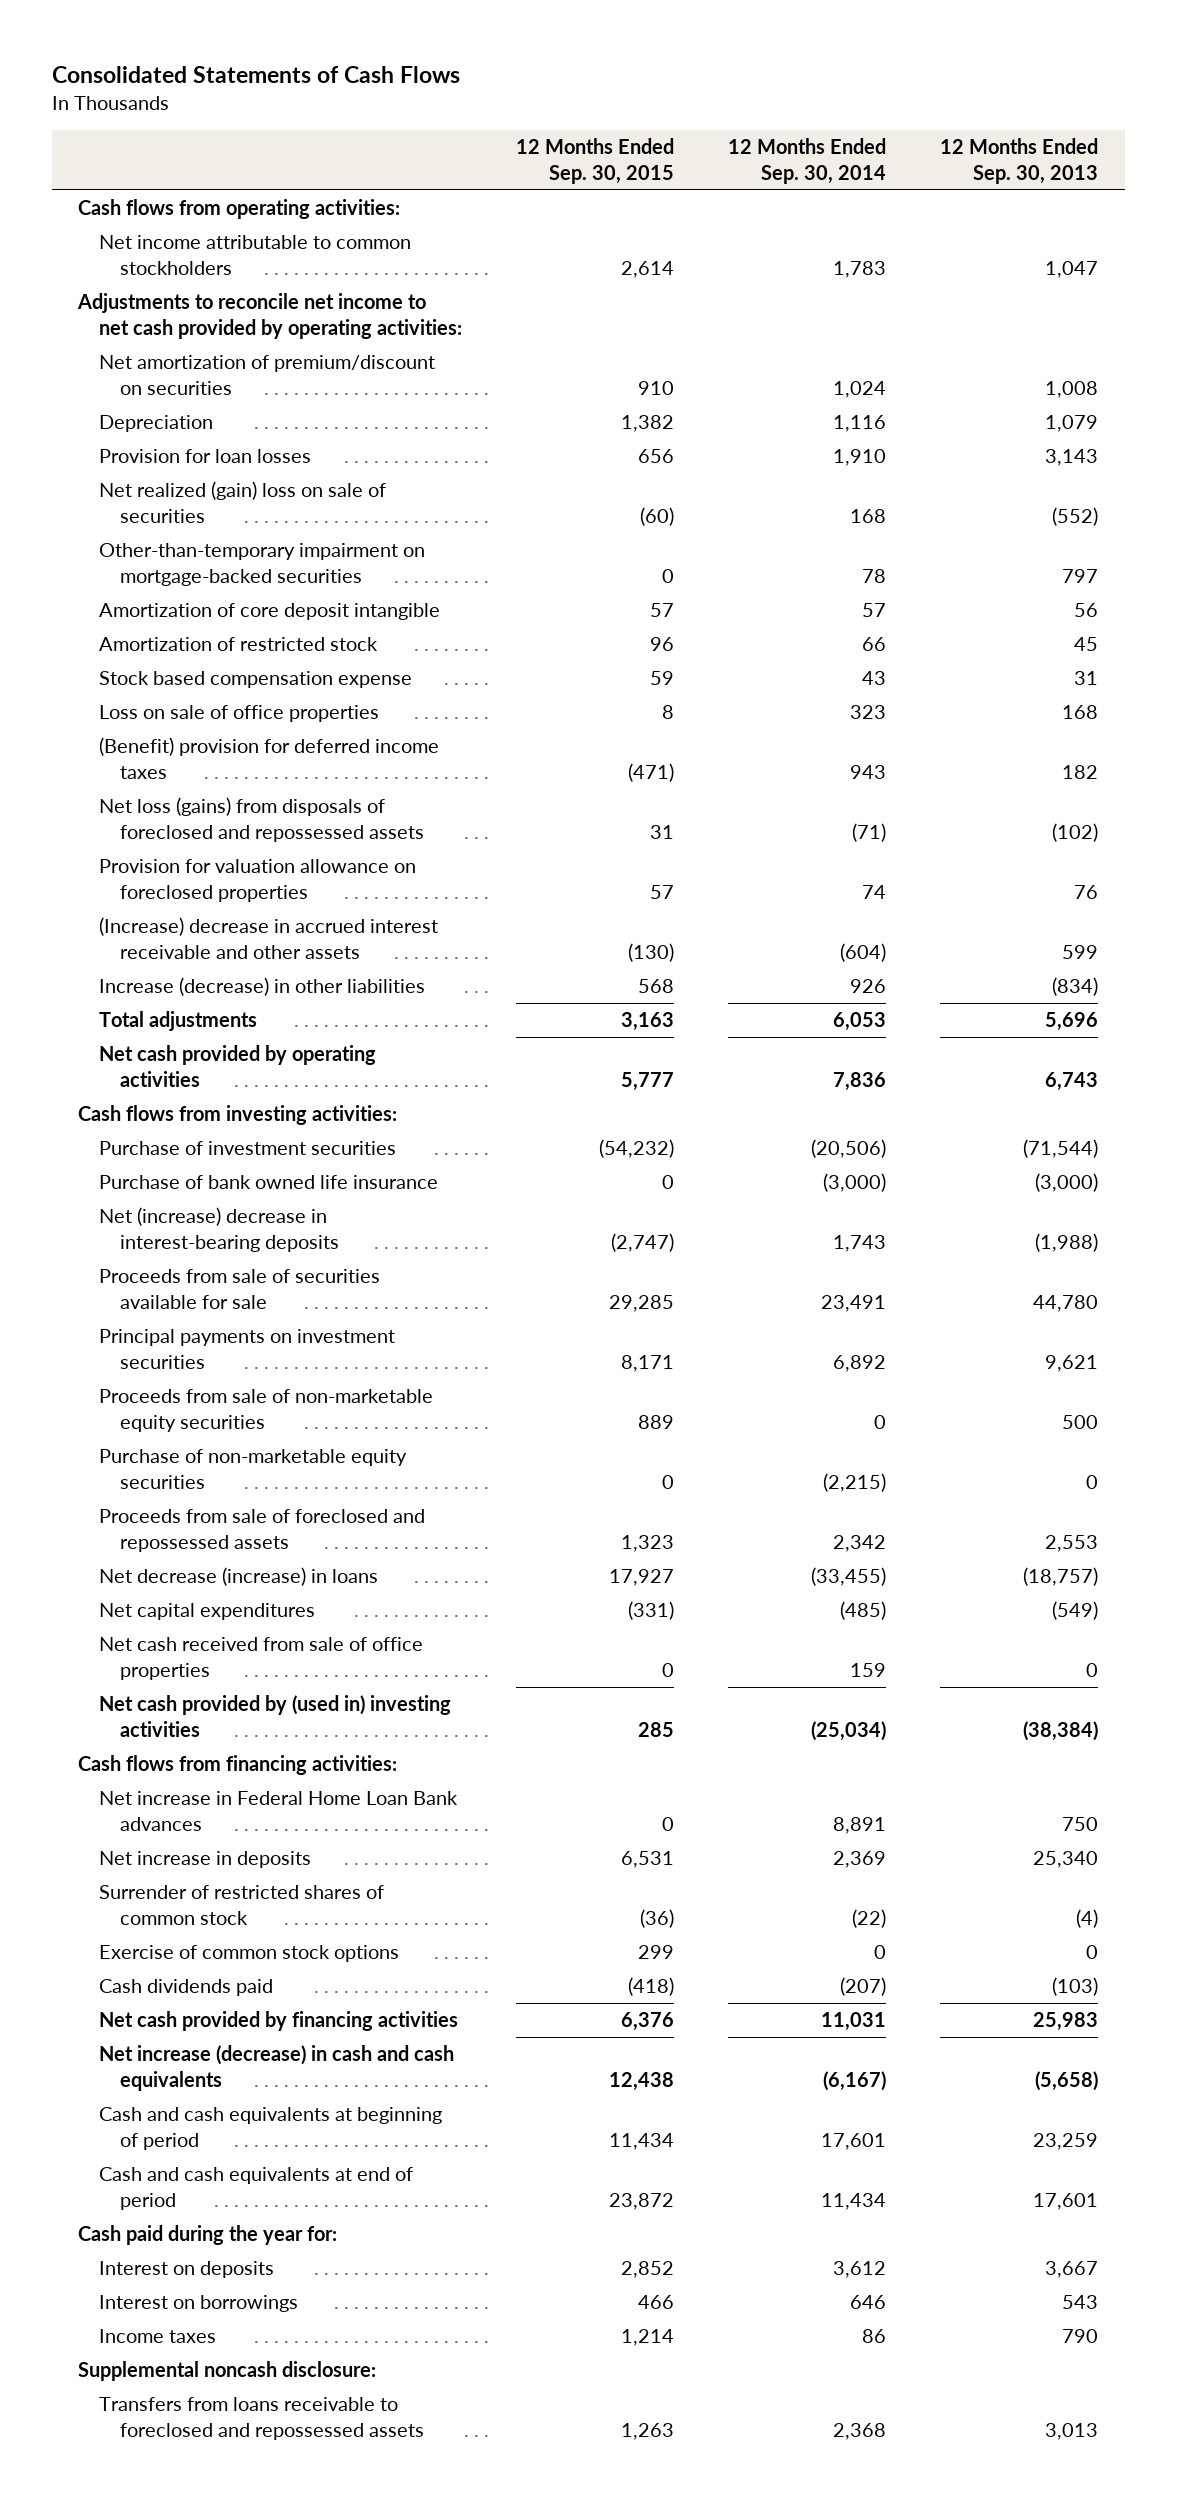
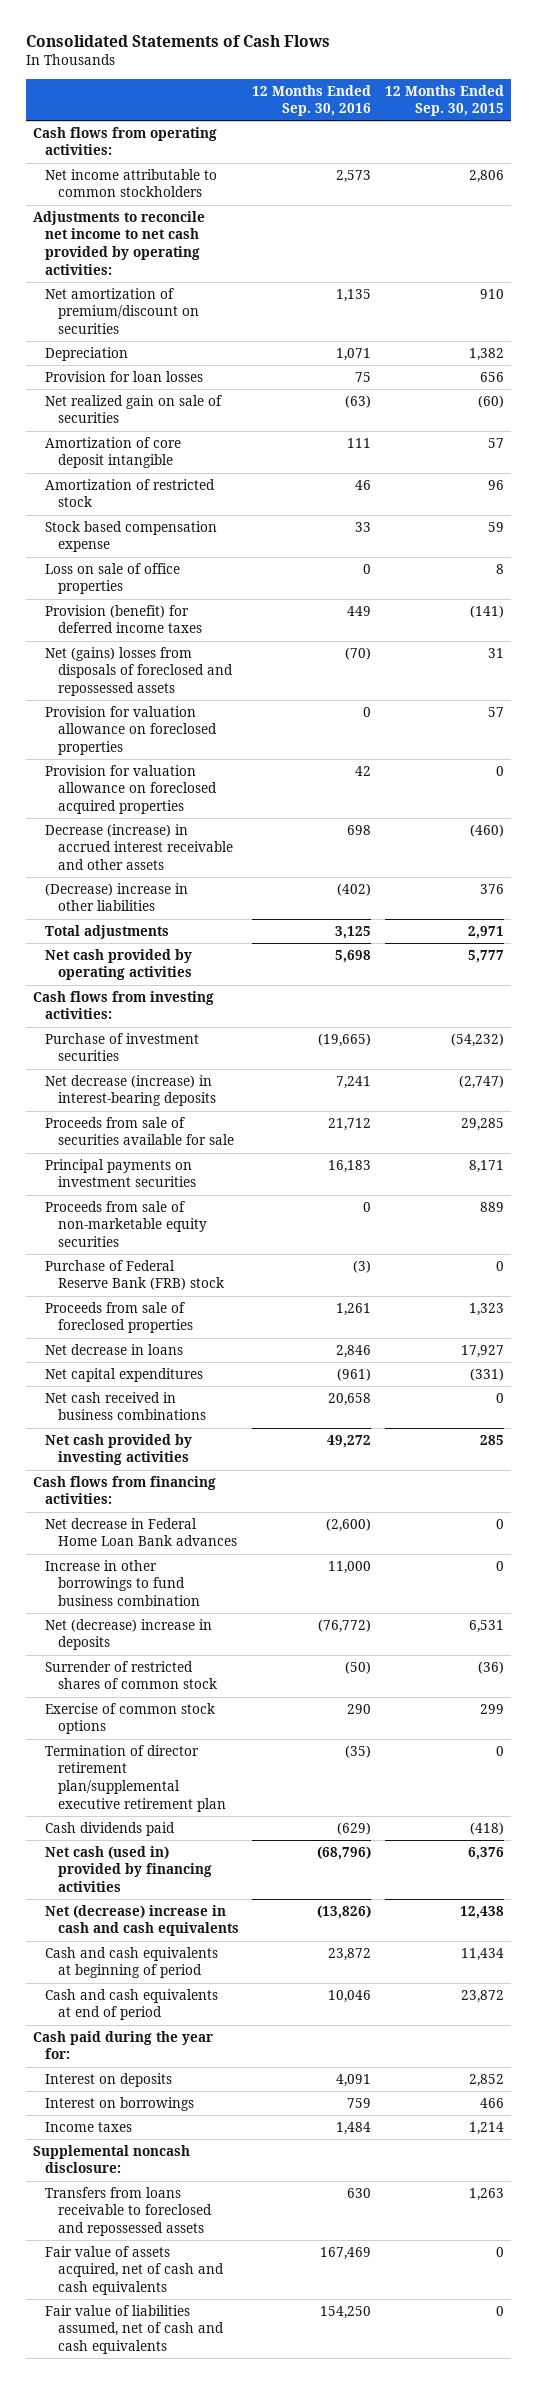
[728,138,887,185] 12 Months Ended Sep. 30, 2014 -> none
[940,138,1099,185] 12 Months Ended Sep. 30, 2013 -> none
none -> [252,84,372,117] 12 Months Ended Sep. 30, 2016
[621,261,675,279] 2,614 -> [469,169,505,183] 2,806
[99,543,426,587] Other-than-temporary impairment on mortgage-backed securities -> none
[99,481,387,524] Net realized (gain) loss on sale of securities -> [45,394,223,424] Net realized gain on sale of securities
[99,737,440,780] (Benefit) provision for deferred income taxes -> [45,604,202,634] Provision (benefit) for deferred income taxes
[628,763,675,783] (471) -> [470,604,505,618] (141)
[99,797,425,843] Net loss (gains) from disposals of foreclosed and repossessed assets -> [45,646,233,697] Net (gains) losses from disposals of foreclosed and repossessed assets
none -> [45,764,217,815] Provision for valuation allowance on foreclosed acquired properties
[99,917,439,960] (Increase) decrease in accrued interest receivable and other assets -> [45,823,233,871] Decrease (increase) in accrued interest receivable and other assets
[628,943,675,963] (130) -> [470,823,505,837] (460)
[99,977,426,997] Increase (decrease) in other liabilities -> [45,882,189,912] (Decrease) increase in other liabilities
[638,979,675,994] 568 -> [480,883,505,894] 376
[621,1012,675,1032] 3,163 -> [468,925,505,939] 2,971
[99,1175,439,1190] Purchase of bank owned life insurance -> none
[99,1207,340,1253] Net (increase) decrease in interest-bearing deposits -> [45,1074,216,1107] Net decrease (increase) in interest-bearing deposits
[99,1449,408,1490] Purchase of non-marketable equity securities -> [45,1259,224,1291] Purchase of Federal Reserve Bank (FRB) stock
[99,1509,426,1553] Proceeds from sale of foreclosed and repossessed assets -> [45,1301,193,1334] Proceeds from sale of foreclosed properties
[99,1567,379,1587] Net decrease (increase) in loans -> [45,1343,184,1355] Net decrease in loans
[99,1637,424,1681] Net cash received from sale of office properties -> none
none -> [45,1391,206,1421] Net cash received in business combinations
[99,1695,452,1738] Net cash provided by (used in) investing activities -> [45,1433,193,1466] Net cash provided by investing activities
[99,1791,459,1832] Net increase in Federal Home Loan Bank advances -> [45,1517,237,1547] Net decrease in Federal Home Loan Bank advances
none -> [45,1559,200,1607] Increase in other borrowings to fund business combination
[99,1851,312,1869] Net increase in deposits -> [45,1618,213,1651] Net (decrease) increase in deposits
none -> [45,1744,226,1812] Termination of director retirement plan/supplemental executive retirement plan
[99,2011,459,2032] Net cash provided by financing activities -> [45,1845,212,1893] Net cash (used in) provided by financing activities
[99,2045,455,2092] Net increase (decrease) in cash and cash equivalents -> [45,1904,239,1937] Net (decrease) increase in cash and cash equivalents
none -> [45,2245,224,2296] Fair value of assets acquired, net of cash and cash equivalents
none -> [45,2304,224,2355] Fair value of liabilities assumed, net of cash and cash equivalents

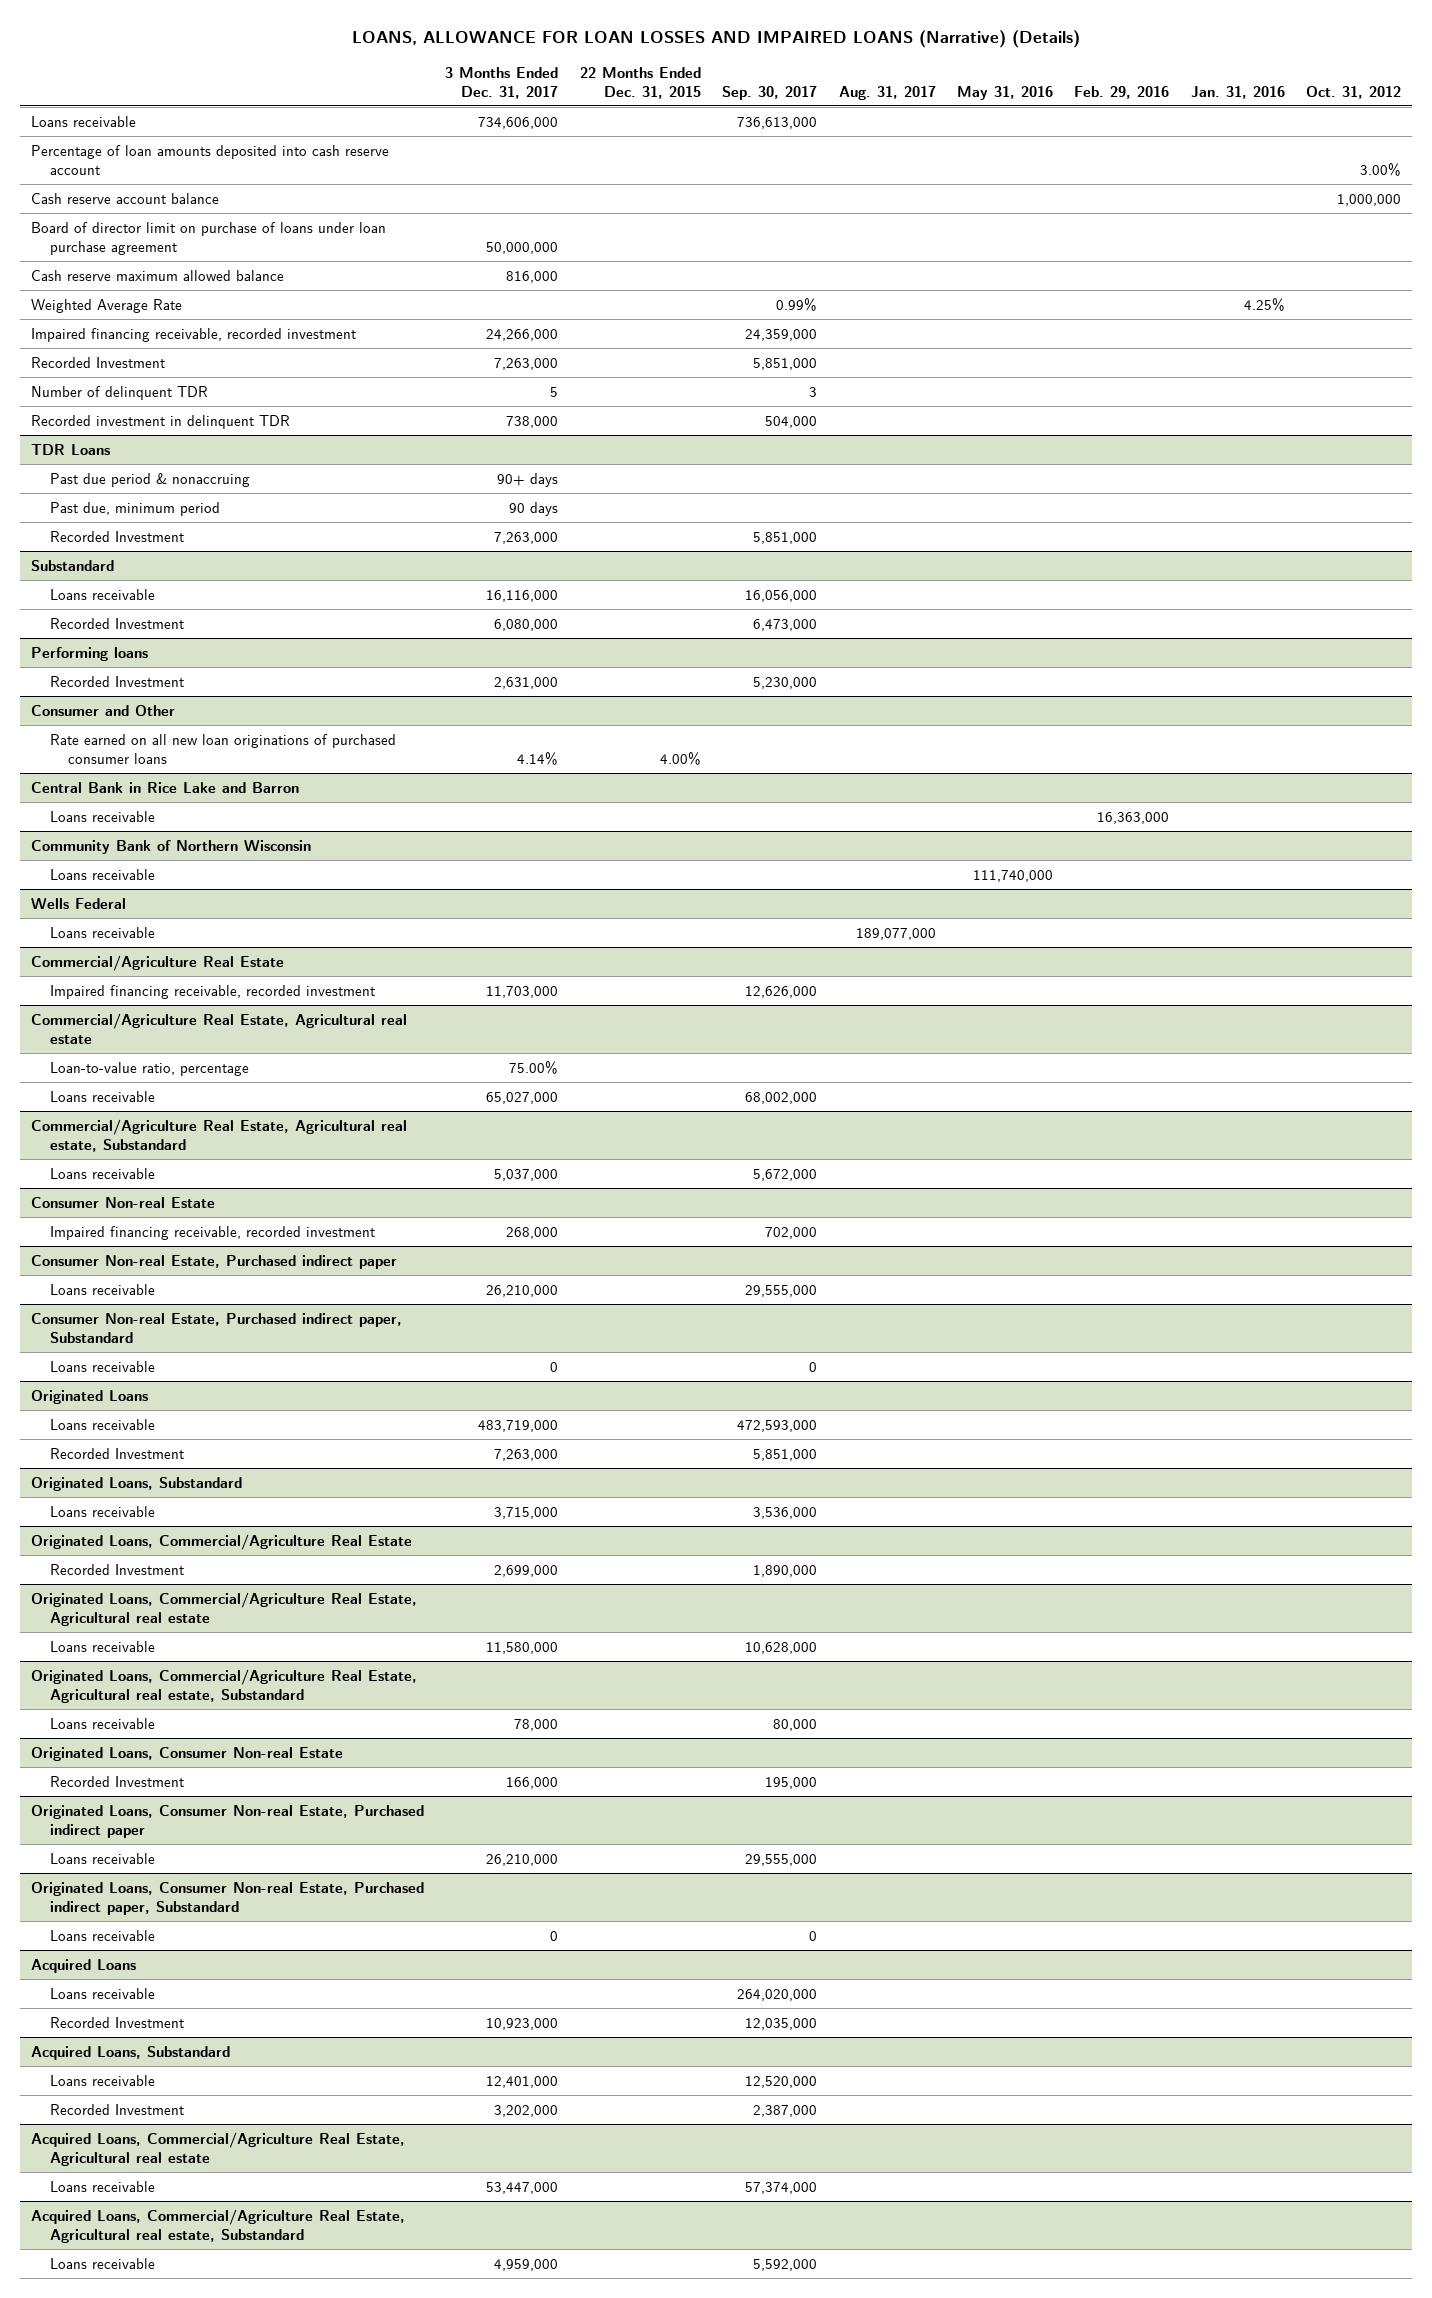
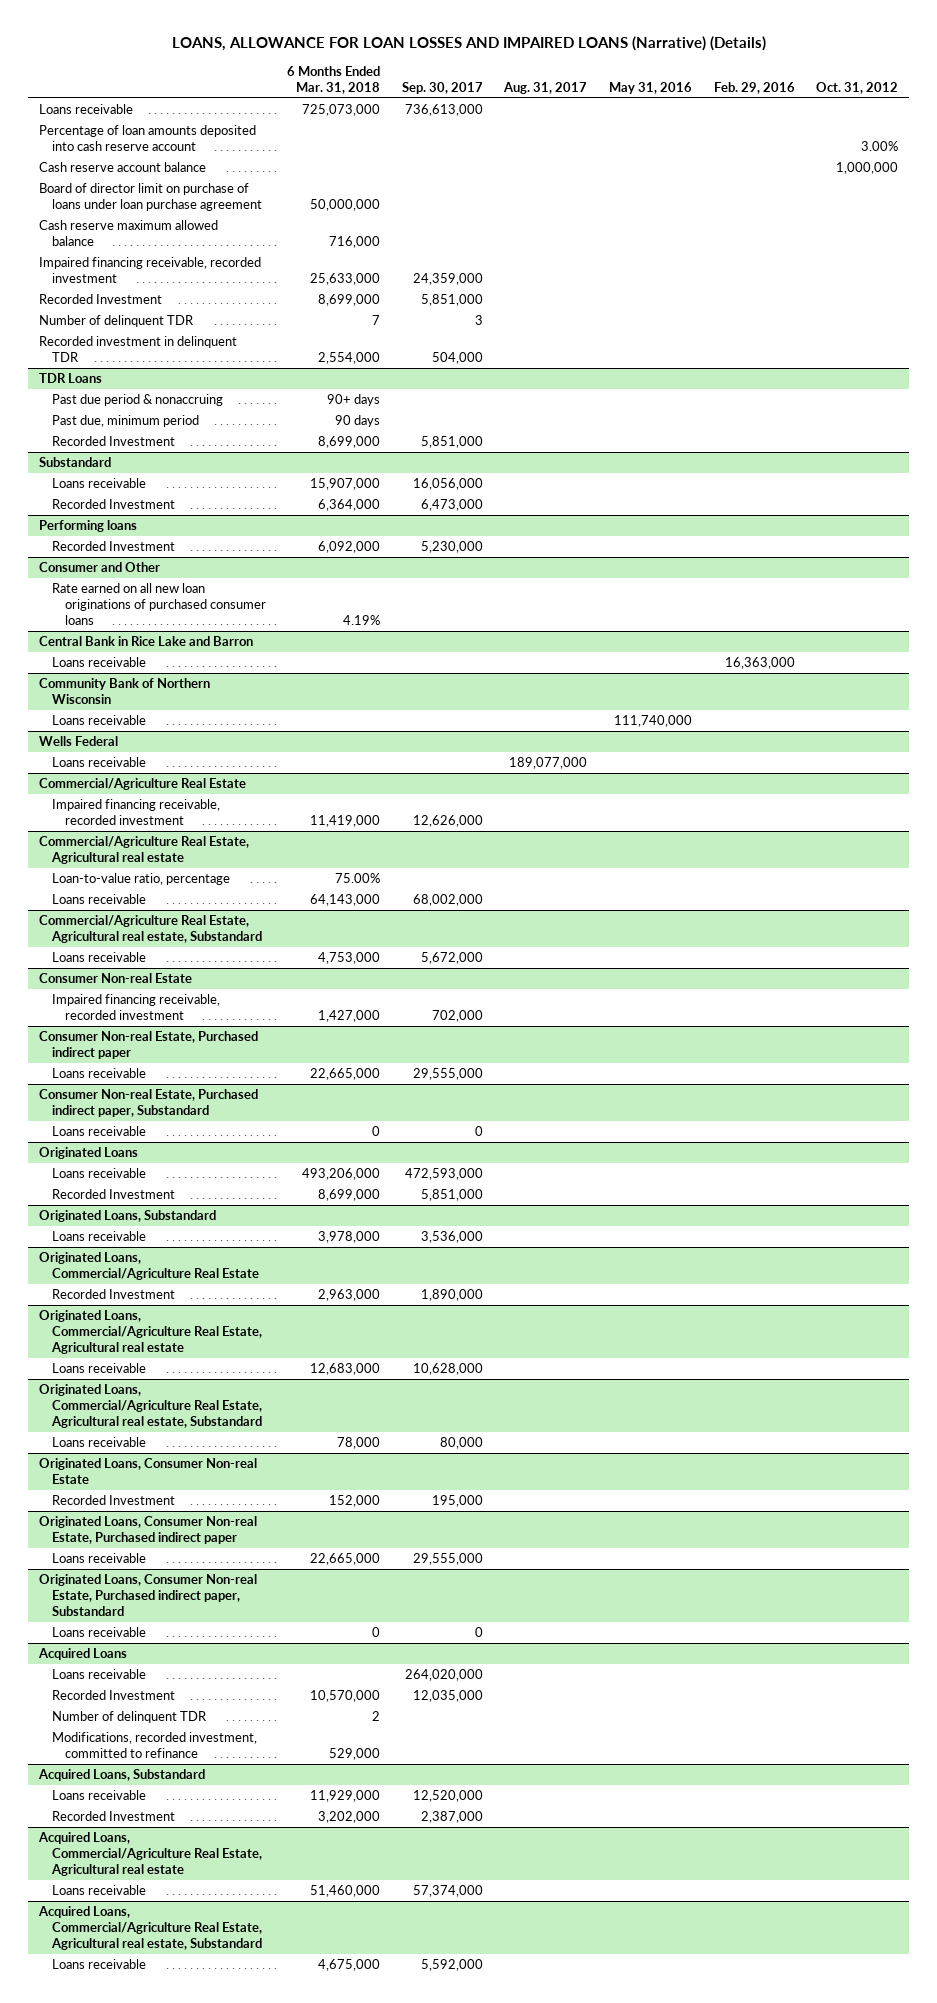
[445,66,559,99] 3 Months Ended Dec. 31, 2017 -> none
[579,66,701,99] 22 Months Ended Dec. 31, 2015 -> none
[1190,85,1285,99] Jan. 31, 2016 -> none
none -> [287,65,381,94] 6 Months Ended Mar. 31, 2018
[30,298,182,313] Weighted Average Rate -> none
none -> [51,1711,207,1724] Number of delinquent TDR
none -> [51,1732,257,1759] Modifications, recorded investment, committed to refinance

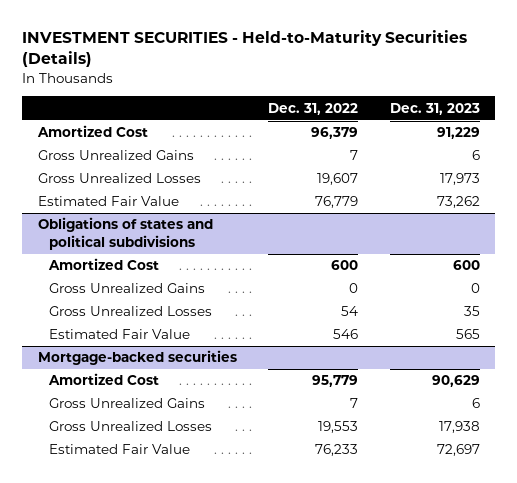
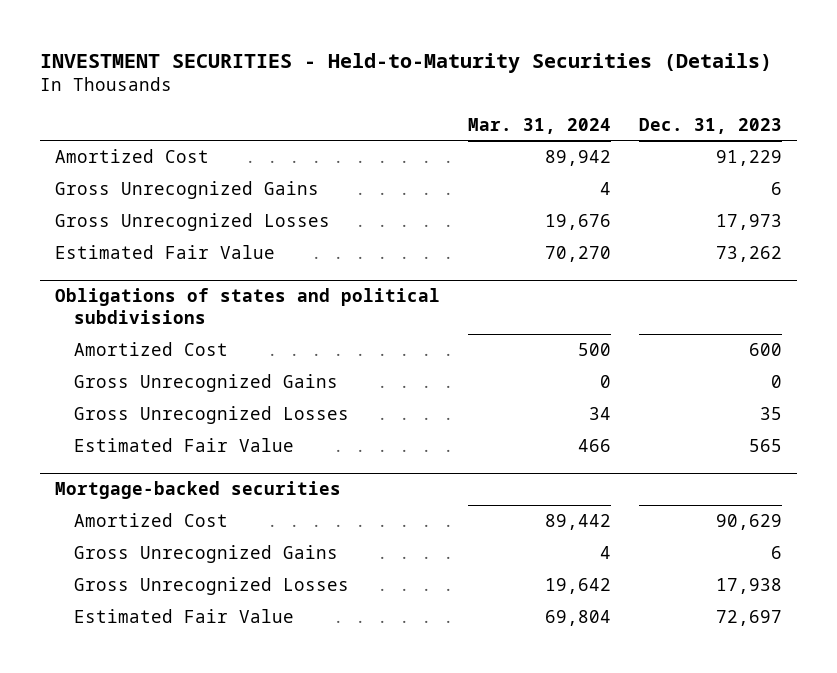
[268,102,359,115] Dec. 31, 2022 -> none
none -> [468,118,612,135] Mar. 31, 2024
[37,150,194,161] Gross Unrealized Gains -> [54,181,319,200] Gross Unrecognized Gains
[37,173,201,184] Gross Unrealized Losses -> [54,213,330,232] Gross Unrecognized Losses
[48,283,205,294] Gross Unrealized Gains -> [73,374,338,393] Gross Unrecognized Gains
[48,306,212,317] Gross Unrealized Losses -> [73,406,349,425] Gross Unrecognized Losses
[48,398,205,409] Gross Unrealized Gains -> [73,545,338,564] Gross Unrecognized Gains
[48,421,212,432] Gross Unrealized Losses -> [73,577,349,596] Gross Unrecognized Losses

